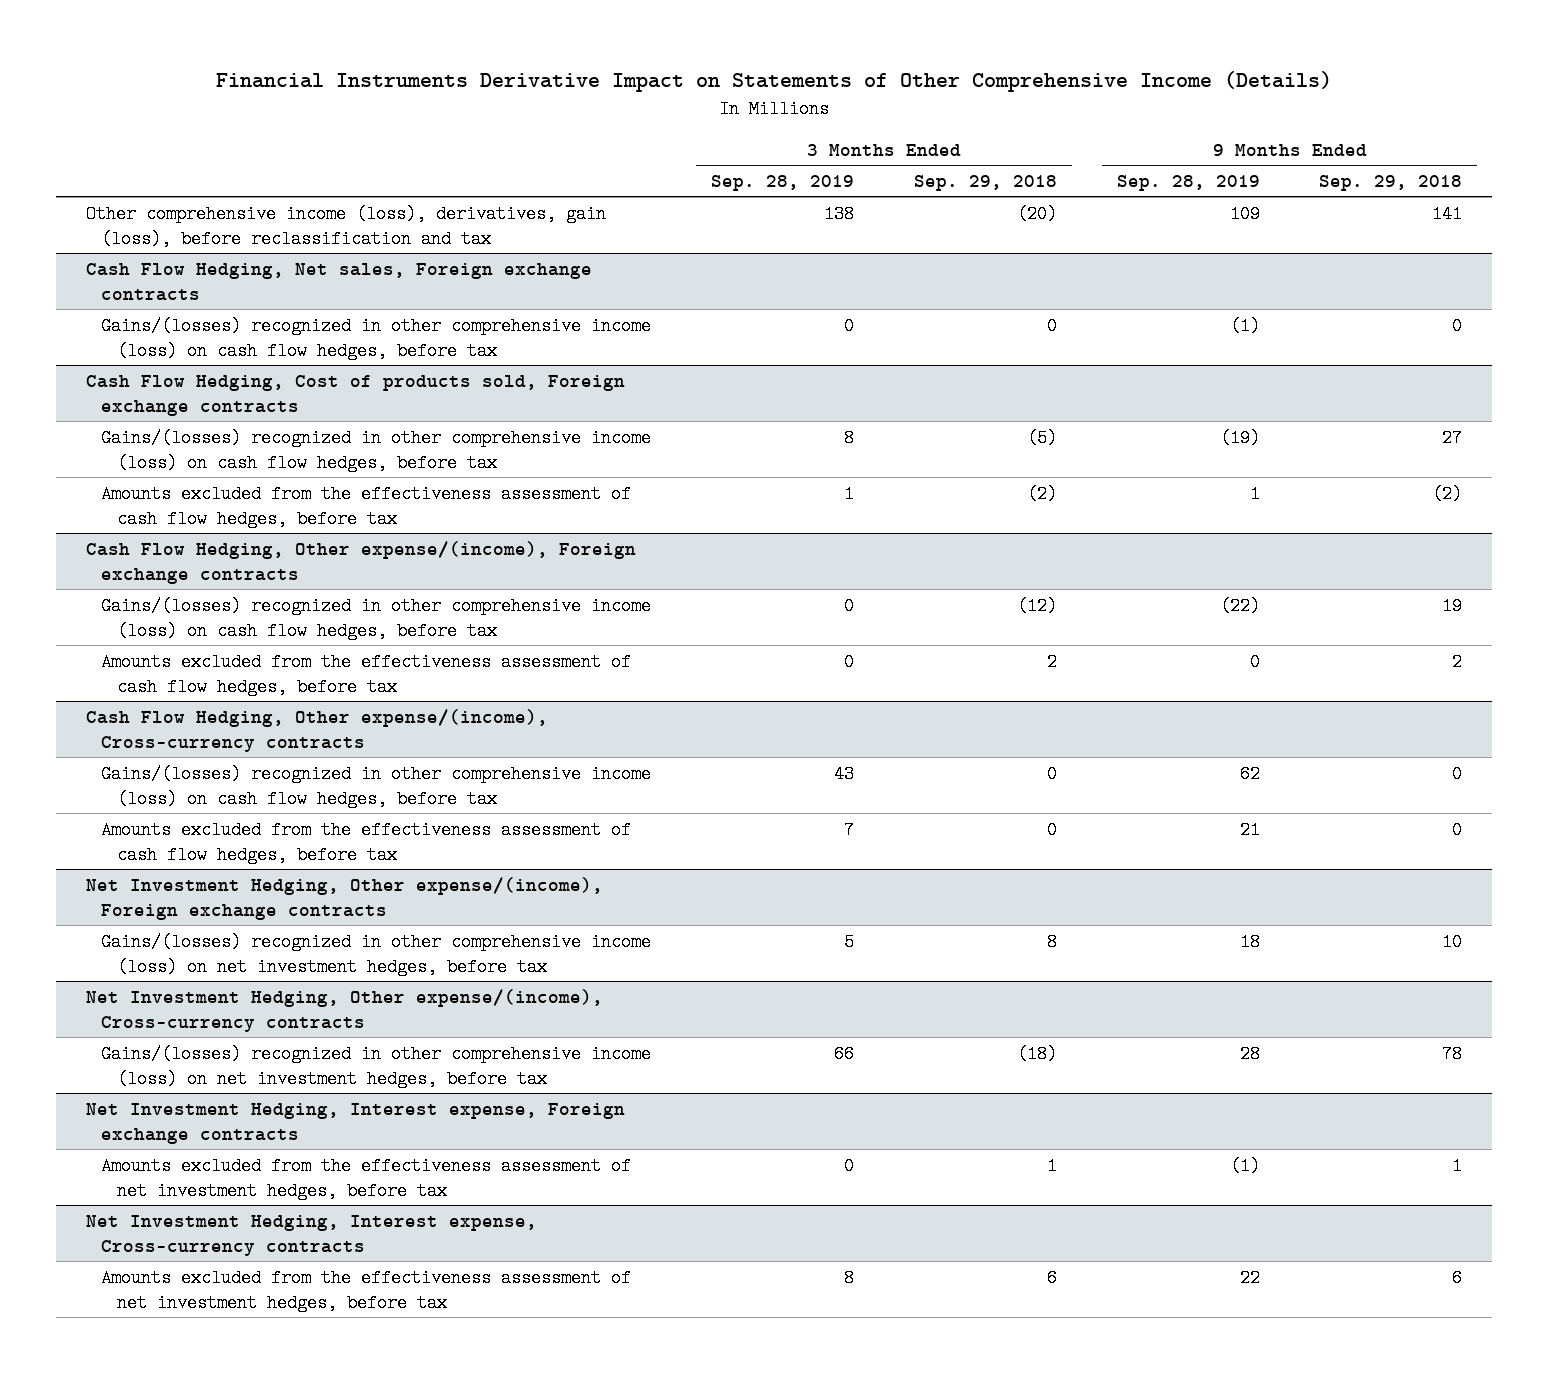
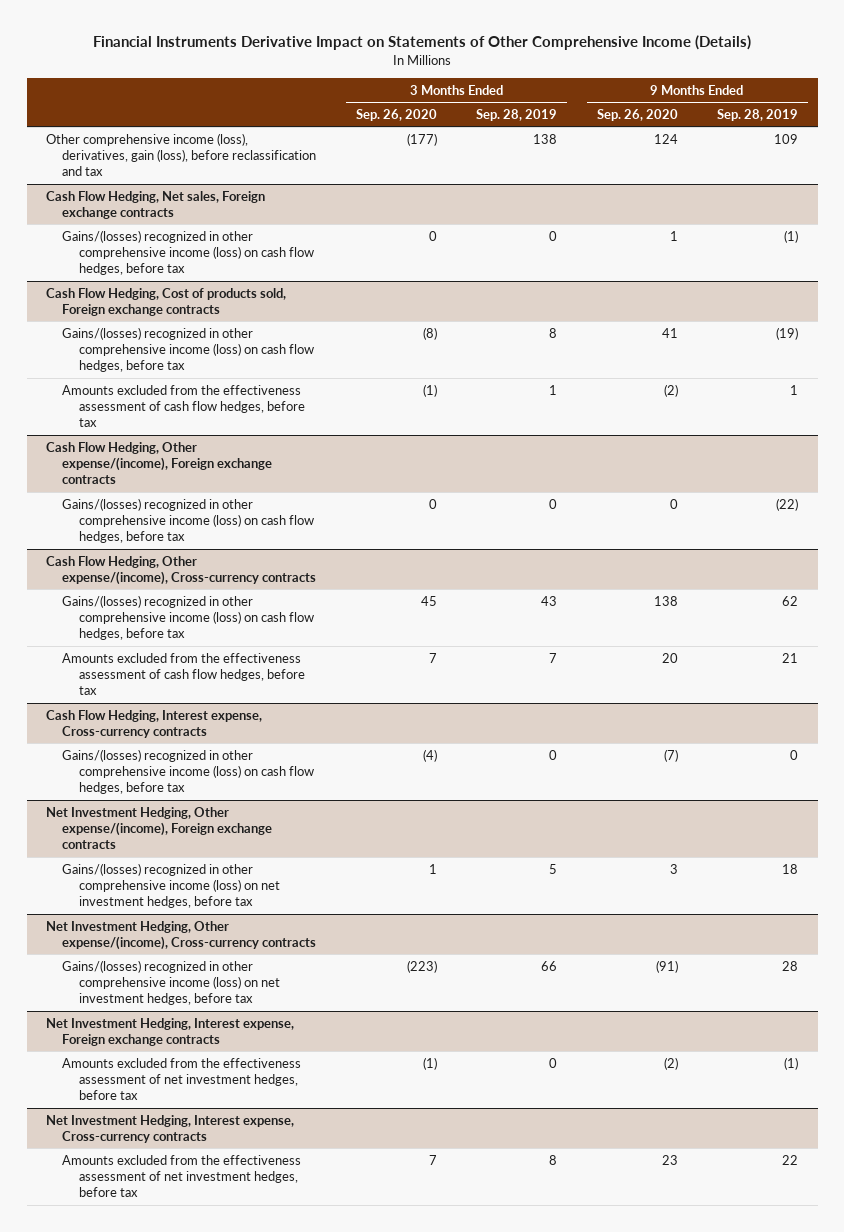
[913,174,1057,191] Sep. 29, 2018 -> none
[1319,174,1463,191] Sep. 29, 2018 -> none
none -> [355,109,437,122] Sep. 26, 2020
none -> [596,109,678,122] Sep. 26, 2020
[101,652,632,697] Amounts excluded from the effectiveness assessment of cash flow hedges, before tax -> none
none -> [46,709,263,739] Cash Flow Hedging, Interest expense, Cross-currency contracts
none -> [62,748,314,795] Gains/(losses) recognized in other comprehensive income (loss) on cash flow hedges, before tax

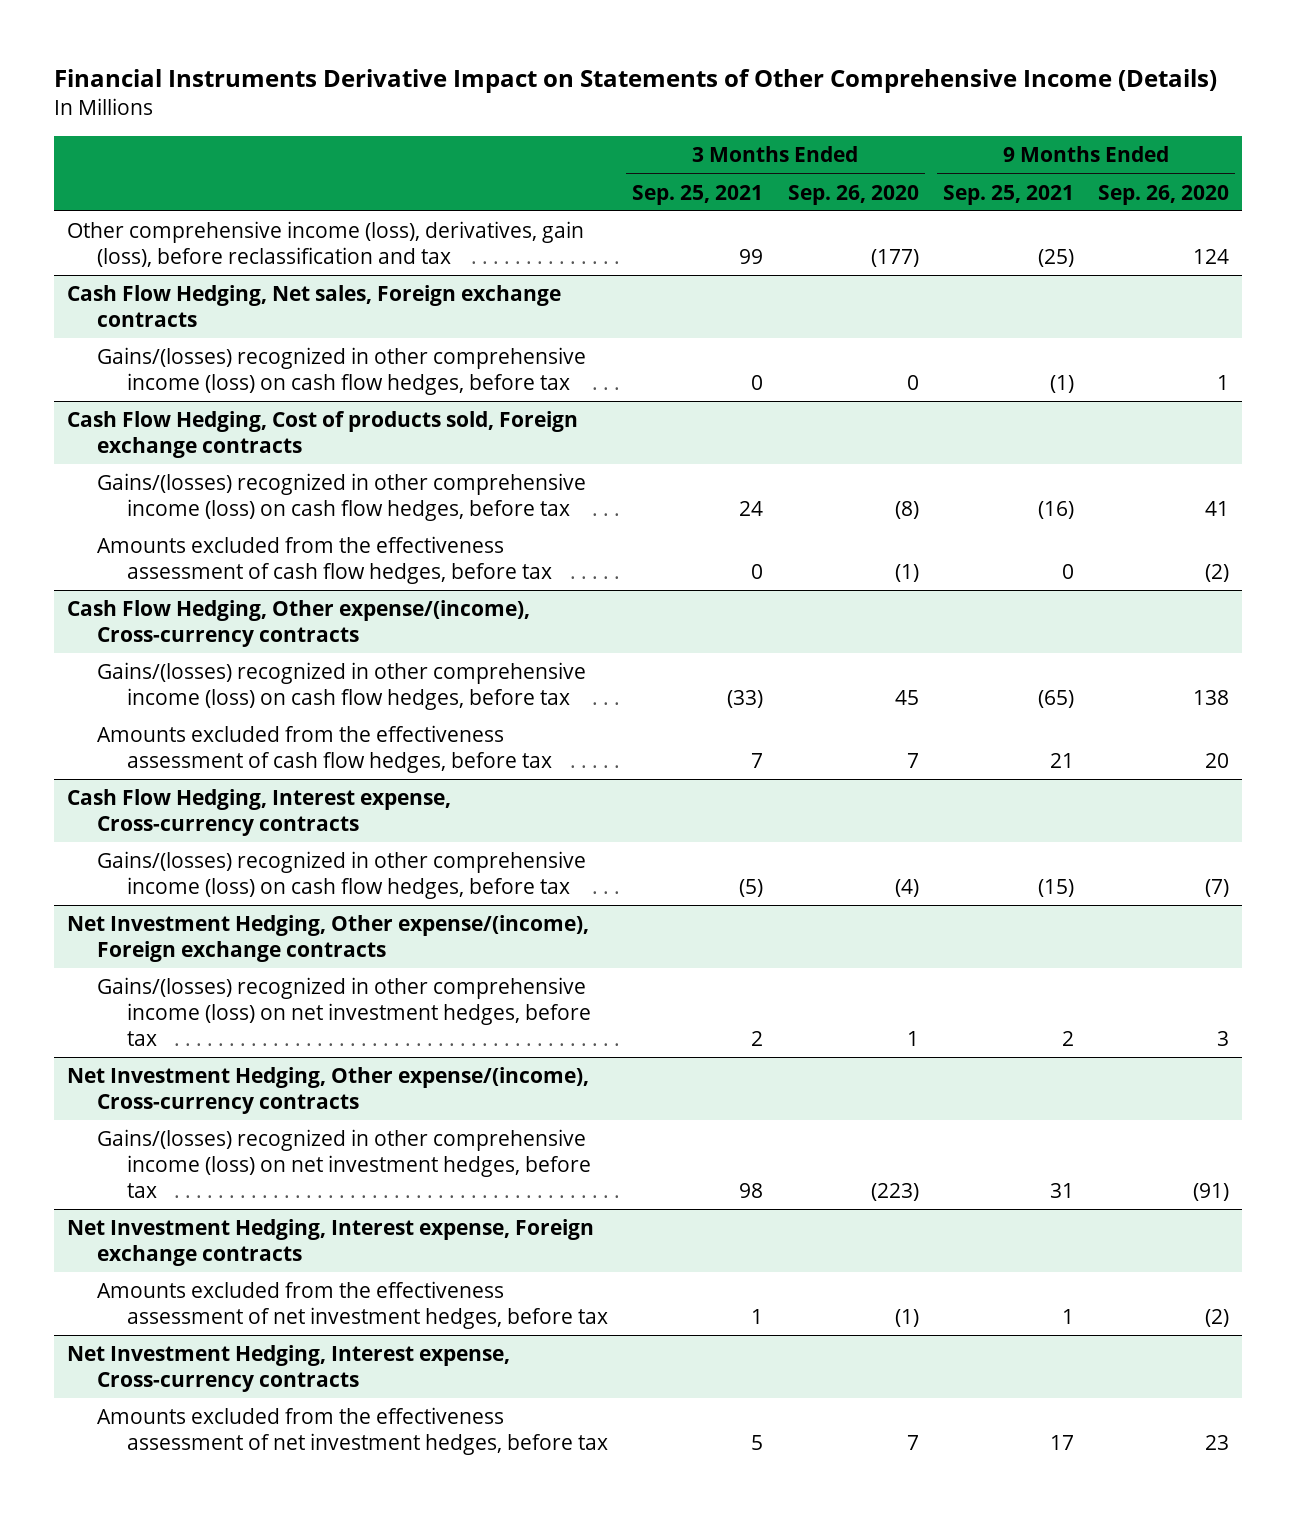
[476,109,558,122] Sep. 28, 2019 -> none
[716,109,798,122] Sep. 28, 2019 -> none
none -> [632,184,764,205] Sep. 25, 2021
none -> [942,184,1074,205] Sep. 25, 2021
[46,441,273,485] Cash Flow Hedging, Other expense/(income), Foreign exchange contracts -> none
[62,497,314,544] Gains/(losses) recognized in other comprehensive income (loss) on cash flow hedges, before tax -> none

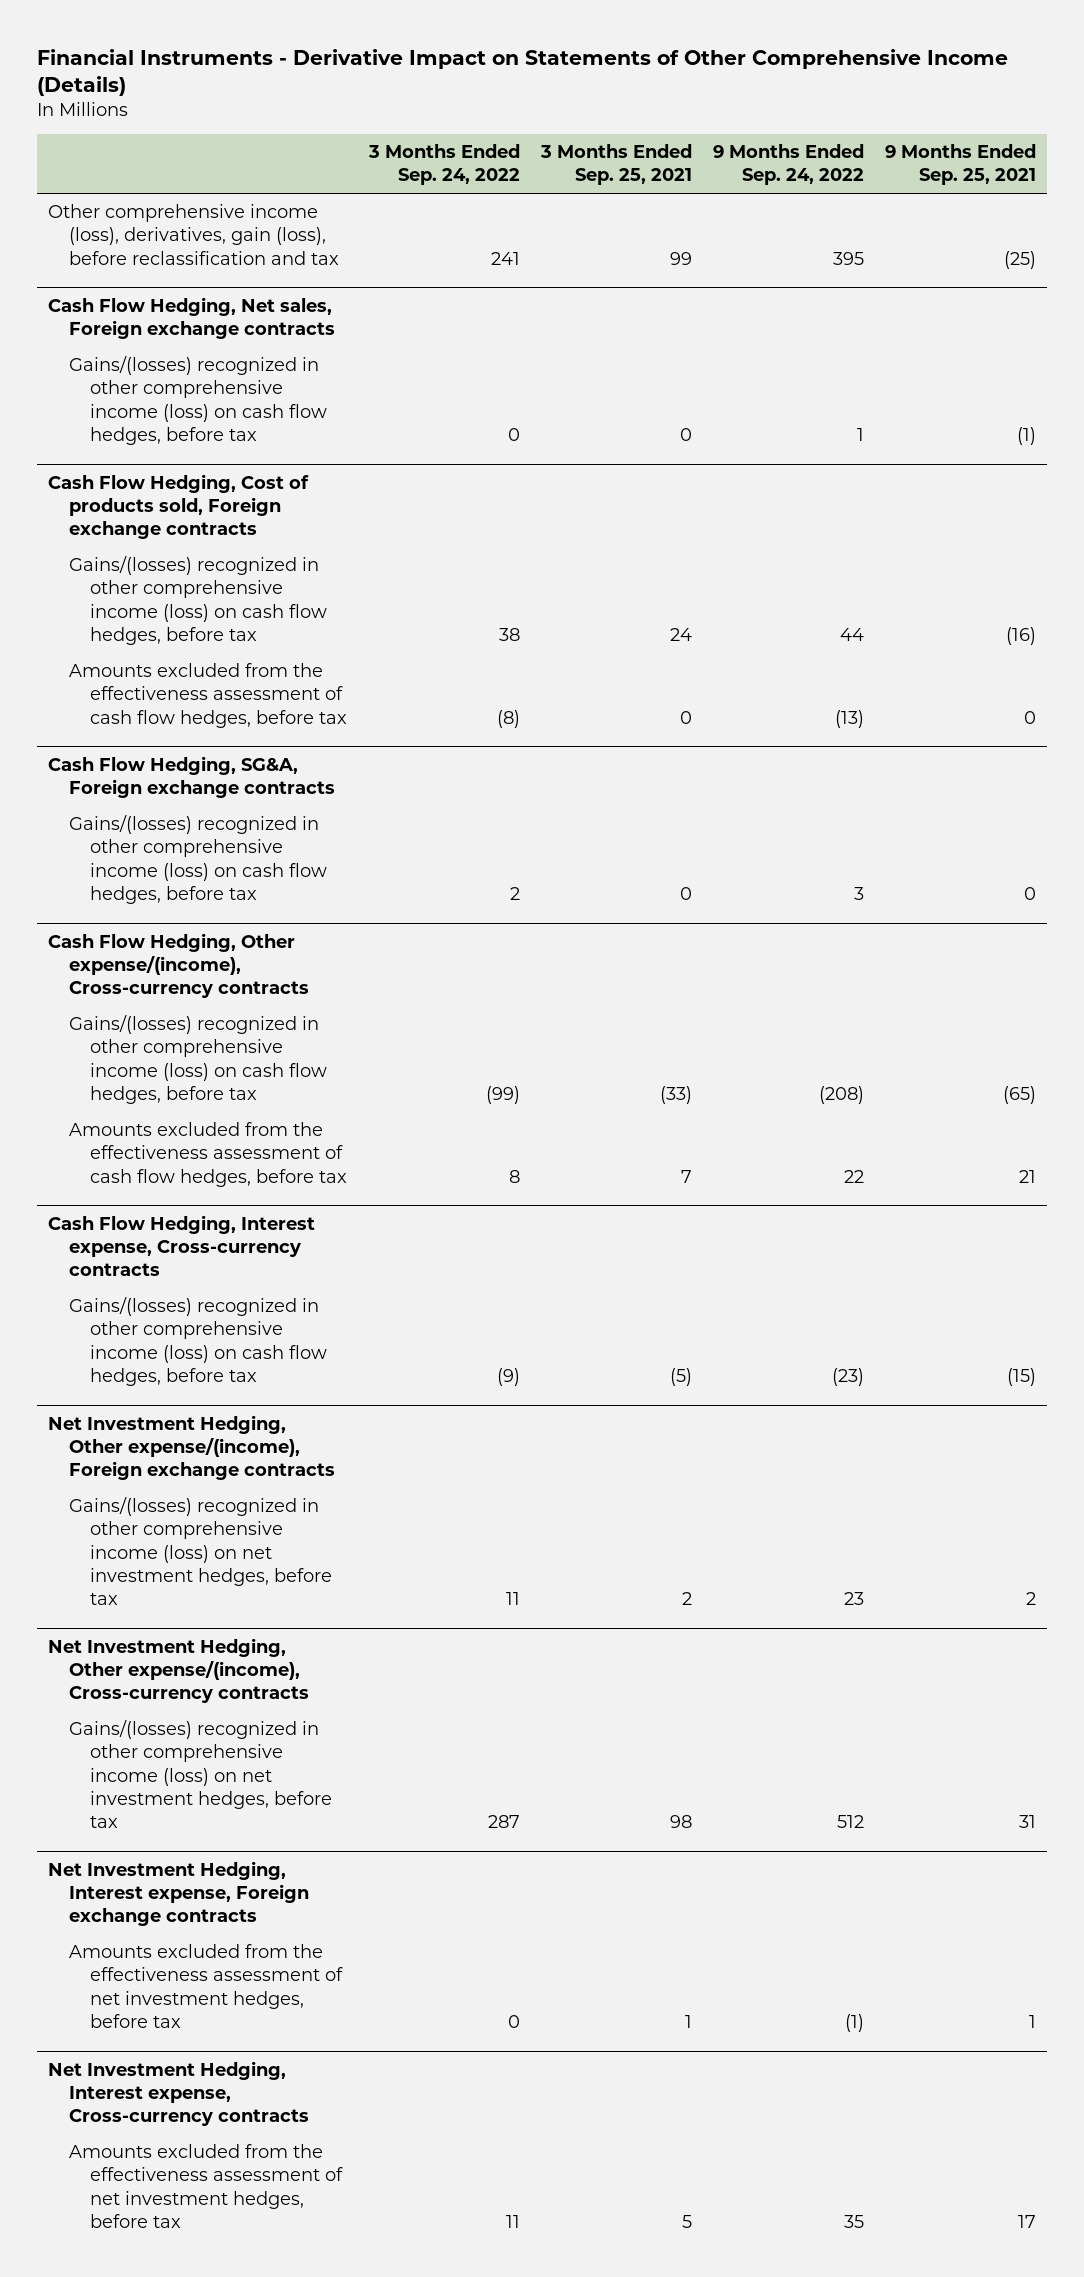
[54,68,1218,93] Financial Instruments Derivative Impact on Statements of Other Comprehensive Income (Details) -> [36,48,1008,97] Financial Instruments - Derivative Impact on Statements of Other Comprehensive Income (Details)
[787,184,919,205] Sep. 26, 2020 -> none
[1098,184,1230,205] Sep. 26, 2020 -> none
none -> [367,144,520,186] 3 Months Ended Sep. 24, 2022
none -> [713,144,865,186] 9 Months Ended Sep. 24, 2022
none -> [47,755,336,798] Cash Flow Hedging, SG&A, Foreign exchange contracts
none -> [69,815,328,904] Gains/(losses) recognized in other comprehensive income (loss) on cash flow hedges, before tax

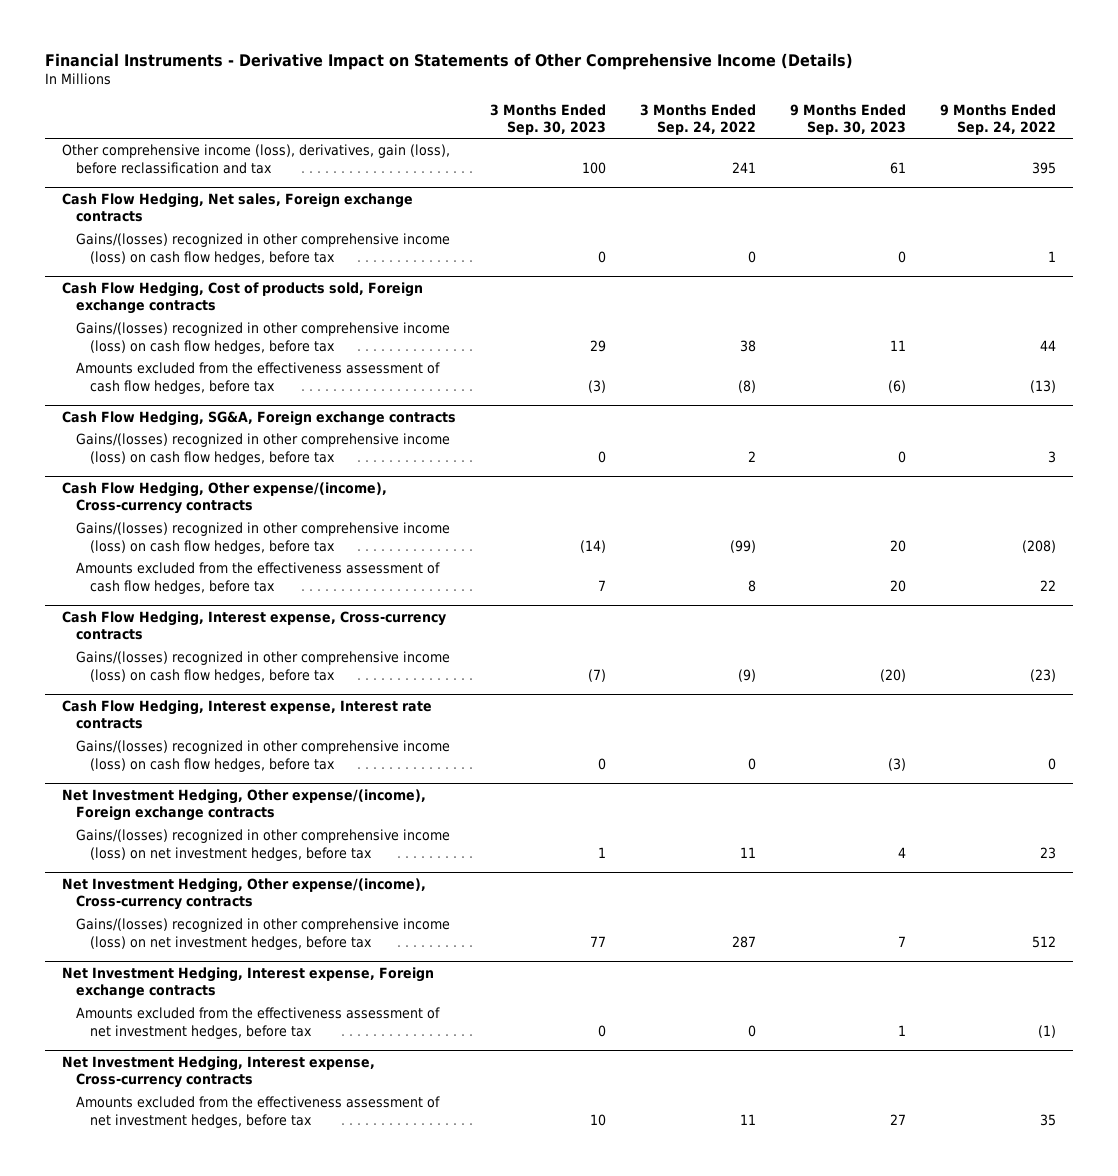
[539,144,692,186] 3 Months Ended Sep. 25, 2021 -> none
[885,144,1037,186] 9 Months Ended Sep. 25, 2021 -> none
none -> [489,103,606,135] 3 Months Ended Sep. 30, 2023
none -> [789,103,906,135] 9 Months Ended Sep. 30, 2023
none -> [61,699,432,730] Cash Flow Hedging, Interest expense, Interest rate contracts
none -> [75,740,450,772] Gains/(losses) recognized in other comprehensive income (loss) on cash flow hedges, before tax

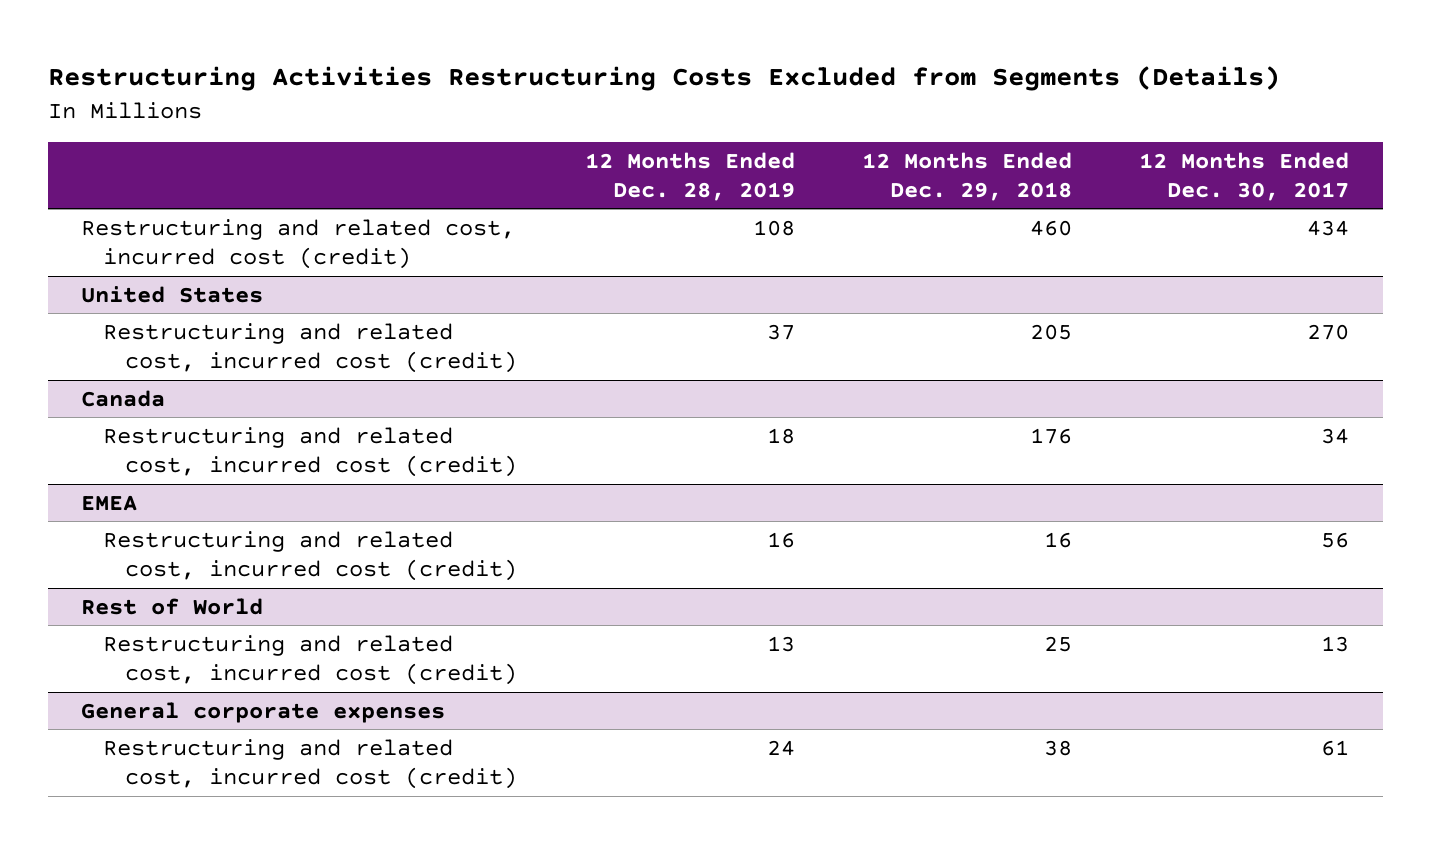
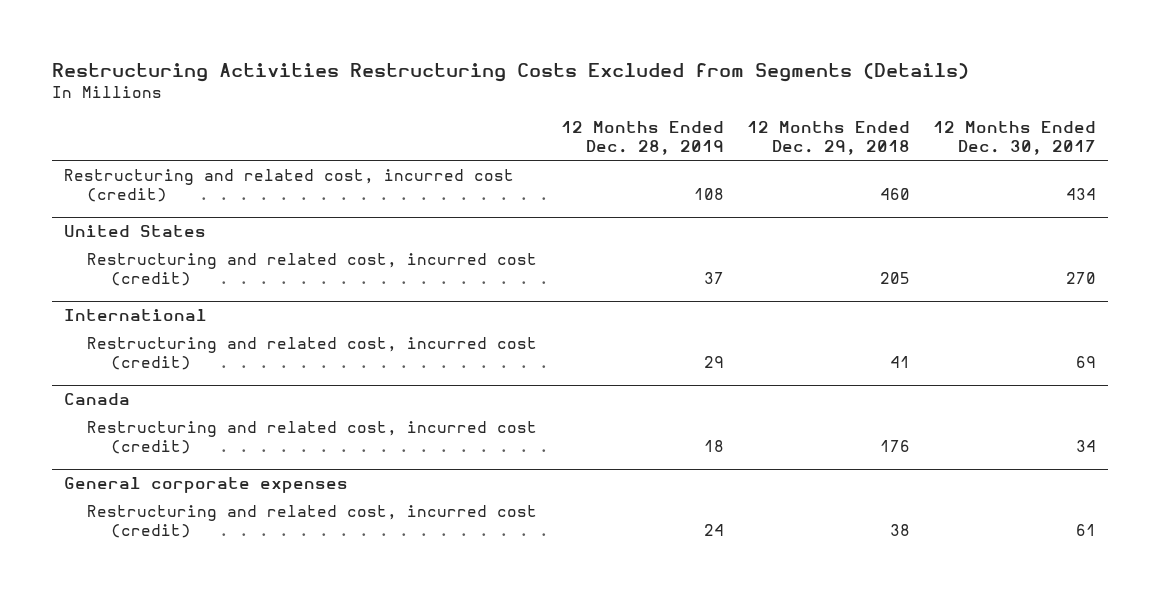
none -> [63,309,207,322] International
none -> [87,336,538,370] Restructuring and related cost, incurred cost (credit)
[81,494,138,511] EMEA -> none
[103,530,518,581] Restructuring and related cost, incurred cost (credit) -> none
[81,597,264,615] Rest of World -> none
[103,634,518,685] Restructuring and related cost, incurred cost (credit) -> none

